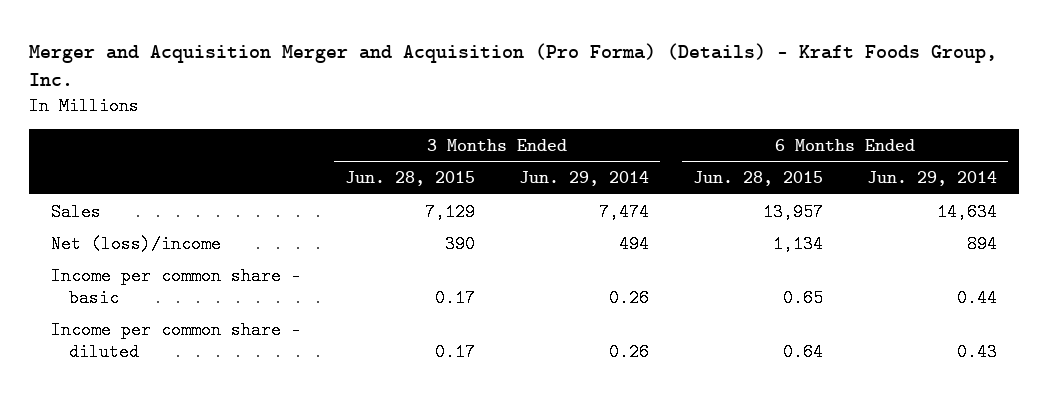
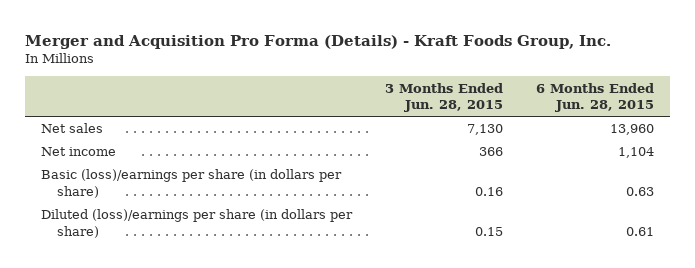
[29,42,998,87] Merger and Acquisition Merger and Acquisition (Pro Forma) (Details) - Kraft Foods Group, Inc. -> [25,34,612,49] Merger and Acquisition Pro Forma (Details) - Kraft Foods Group, Inc.
[518,171,649,187] Jun. 29, 2014 -> none
[866,171,997,187] Jun. 29, 2014 -> none
[51,202,102,221] Sales -> [41,123,104,134] Net sales
[425,202,476,221] 7,129 -> [467,124,504,136] 7,130
[762,202,823,221] 13,957 -> [609,124,654,136] 13,960
[51,234,222,253] Net (loss)/income -> [41,147,117,157] Net income
[445,234,476,253] 390 -> [479,147,504,157] 366
[772,234,823,253] 1,134 -> [617,147,654,159] 1,104
[51,266,302,307] Income per common share - basic -> [41,169,343,198] Basic (loss)/earnings per share (in dollars per share)
[435,288,476,307] 0.17 -> [475,186,504,196] 0.16
[782,288,823,307] 0.65 -> [625,186,654,196] 0.63
[51,320,302,361] Income per common share - diluted -> [41,209,354,238] Diluted (loss)/earnings per share (in dollars per share)
[435,342,476,361] 0.17 -> [475,226,504,236] 0.15
[782,342,823,361] 0.64 -> [625,226,654,236] 0.61

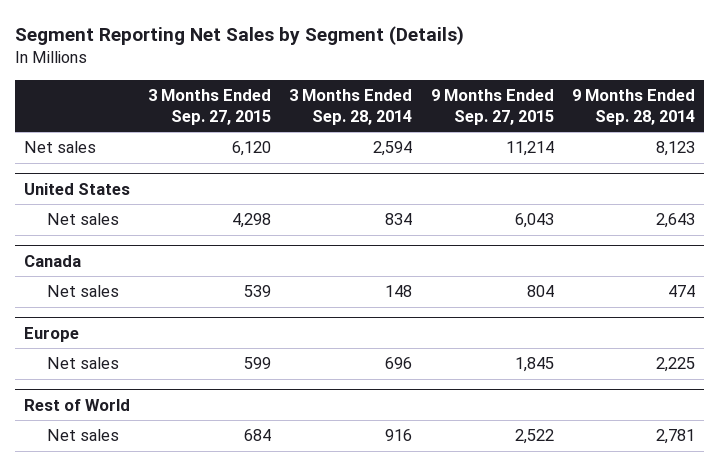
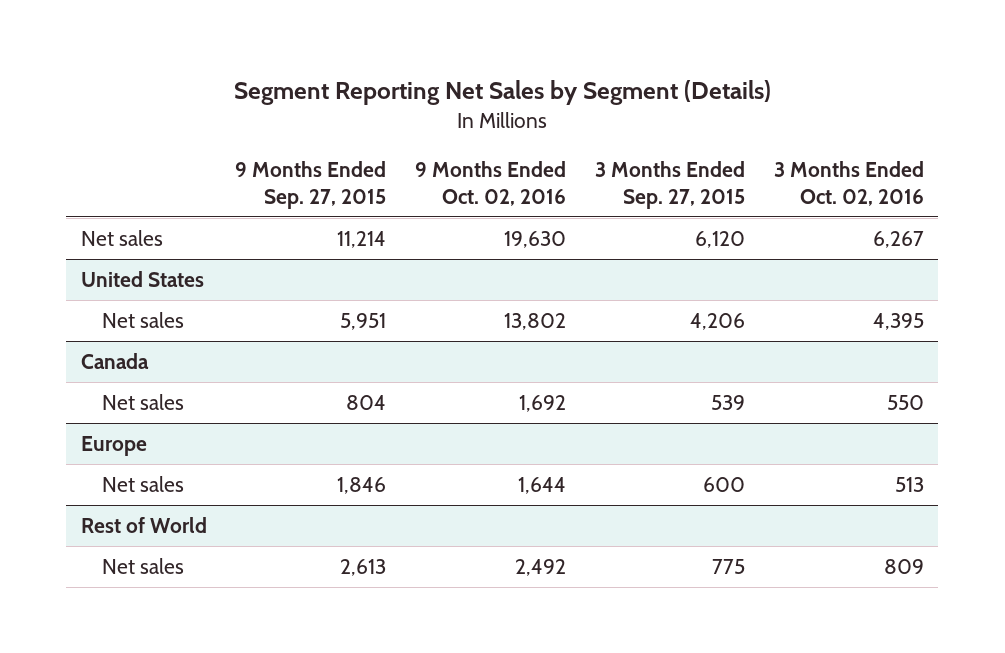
[289,88,413,125] 3 Months Ended Sep. 28, 2014 -> none
[571,88,695,125] 9 Months Ended Sep. 28, 2014 -> none
none -> [415,160,567,206] 9 Months Ended Oct. 02, 2016
none -> [773,160,924,206] 3 Months Ended Oct. 02, 2016
[232,213,272,229] 4,298 -> [690,312,746,330] 4,206
[514,213,554,229] 6,043 -> [340,312,387,330] 5,951
[244,357,272,370] 599 -> [703,476,746,492] 600
[514,357,554,373] 1,845 -> [337,476,387,494] 1,846
[244,429,272,442] 684 -> [712,558,746,574] 775
[514,429,554,445] 2,522 -> [340,558,387,576] 2,613

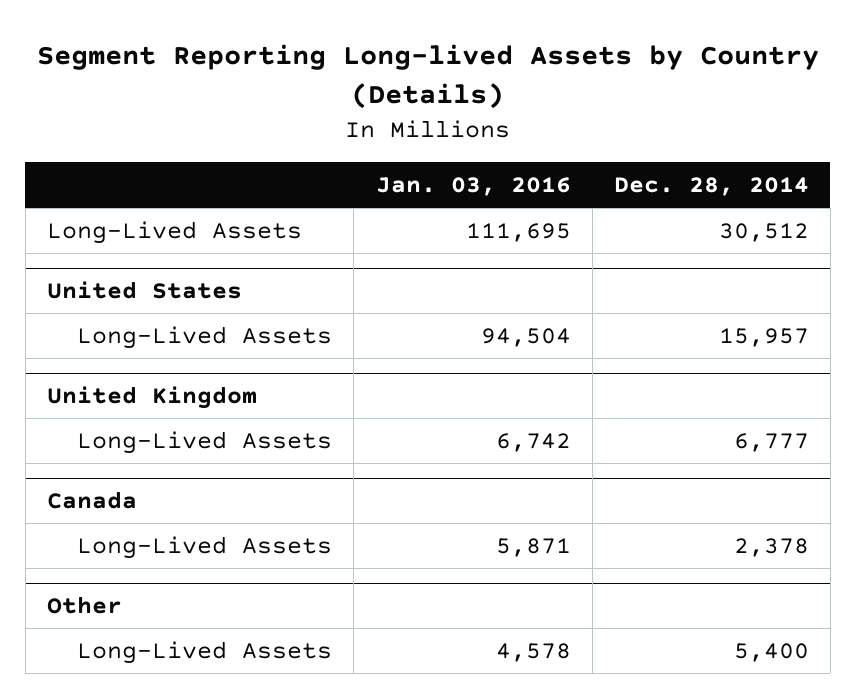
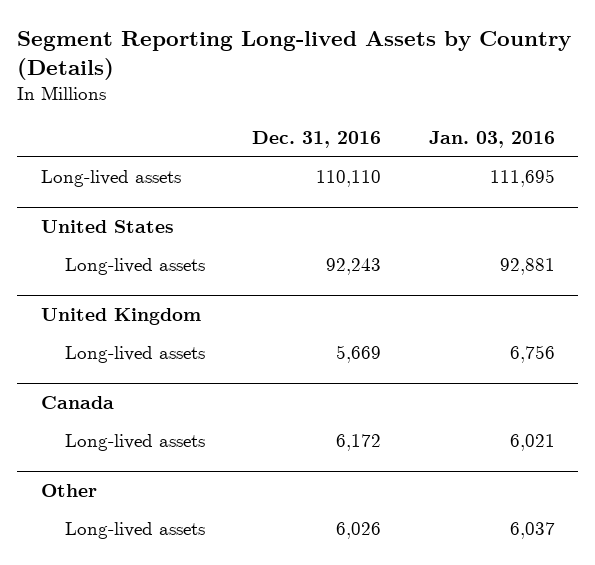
[613,177,809,197] Dec. 28, 2014 -> none
none -> [252,131,382,149] Dec. 31, 2016
[46,220,302,244] Long-Lived Assets -> [40,170,181,188] Long-lived assets
[77,325,333,349] Long-Lived Assets -> [65,258,206,276] Long-lived assets
[480,327,571,347] 94,504 -> [499,258,555,276] 92,881
[77,430,333,454] Long-Lived Assets -> [65,346,206,364] Long-lived assets
[495,432,571,452] 6,742 -> [509,345,555,364] 6,756
[77,535,333,559] Long-Lived Assets -> [65,434,206,452] Long-lived assets
[495,537,571,557] 5,871 -> [509,434,555,452] 6,021
[77,640,333,664] Long-Lived Assets -> [65,522,206,540] Long-lived assets
[495,642,571,662] 4,578 -> [509,522,555,540] 6,037

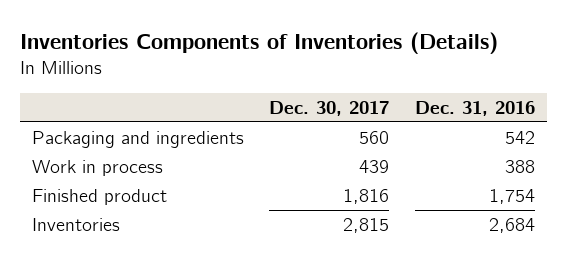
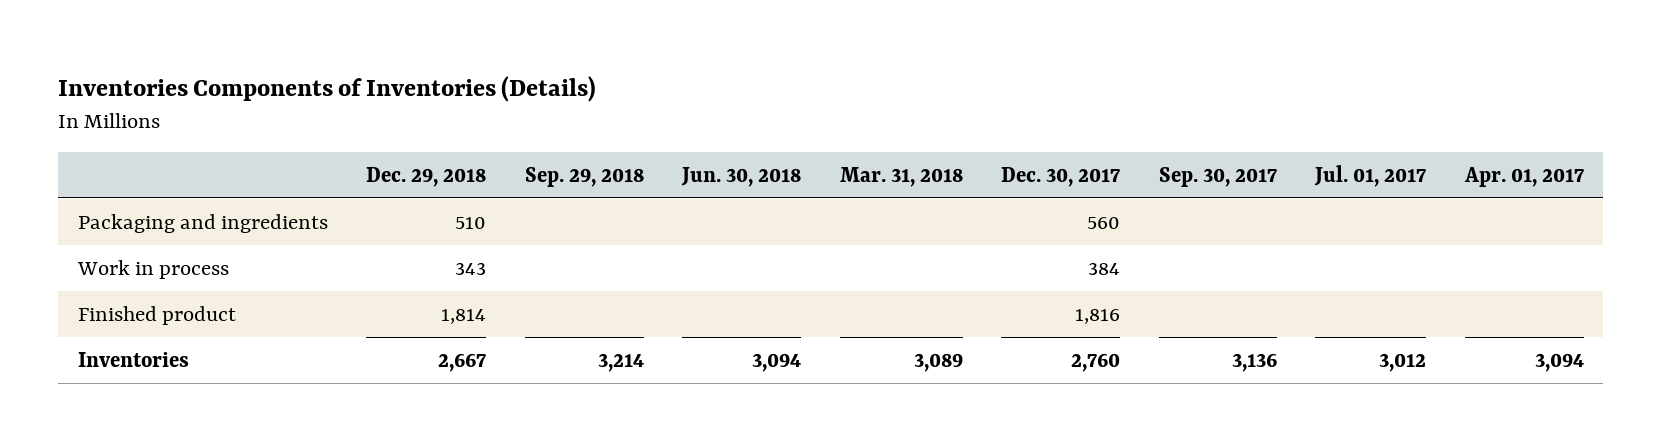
[414,100,535,116] Dec. 31, 2016 -> none
none -> [366,166,487,187] Dec. 29, 2018
none -> [524,166,644,187] Sep. 29, 2018
none -> [681,166,802,187] Jun. 30, 2018
none -> [839,166,963,187] Mar. 31, 2018
none -> [1158,166,1277,187] Sep. 30, 2017
none -> [1314,164,1427,187] Jul. 01, 2017
none -> [1464,166,1585,187] Apr. 01, 2017
[359,159,390,173] 439 -> [1088,261,1121,275] 384
[343,217,390,233] 2,815 -> [1071,352,1121,372] 2,760

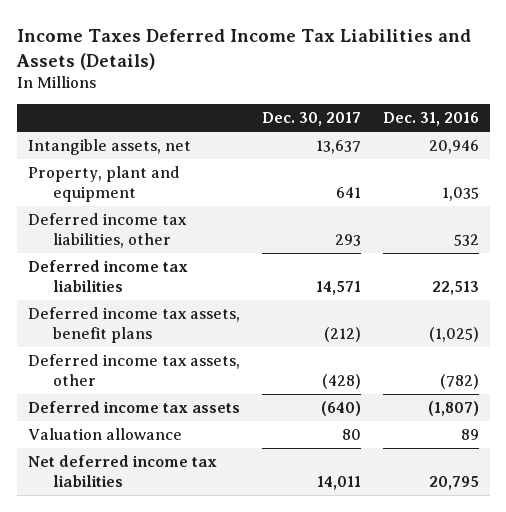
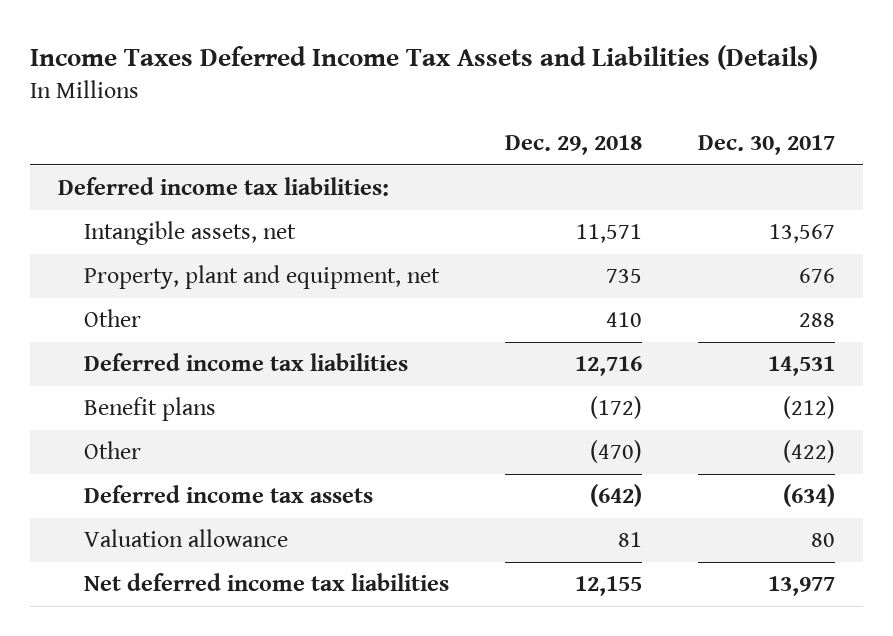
[15,28,471,70] Income Taxes Deferred Income Tax Liabilities and Assets (Details) -> [30,45,819,71] Income Taxes Deferred Income Tax Assets and Liabilities (Details)
[382,112,479,127] Dec. 31, 2016 -> none
none -> [504,135,642,156] Dec. 29, 2018
none -> [58,177,390,197] Deferred income tax liabilities:
[315,140,361,155] 13,637 -> [768,224,835,244] 13,567
[27,166,180,202] Property, plant and equipment -> [84,265,441,290] Property, plant and equipment, net
[335,186,361,198] 641 -> [798,268,835,284] 676
[27,213,187,248] Deferred income tax liabilities, other -> [84,309,142,328] Other
[334,233,361,246] 293 -> [798,313,835,328] 288
[315,280,361,295] 14,571 -> [767,356,835,377] 14,531
[27,307,240,343] Deferred income tax assets, benefit plans -> [84,397,217,422] Benefit plans
[27,354,240,386] Deferred income tax assets, other -> [84,441,142,460] Other
[321,373,361,389] (428) -> [782,440,835,464] (422)
[320,401,361,417] (640) -> [782,484,835,508] (634)
[316,475,361,490] 14,011 -> [767,576,835,597] 13,977

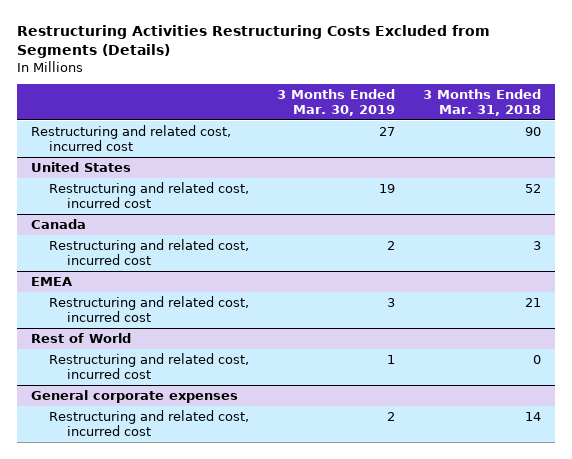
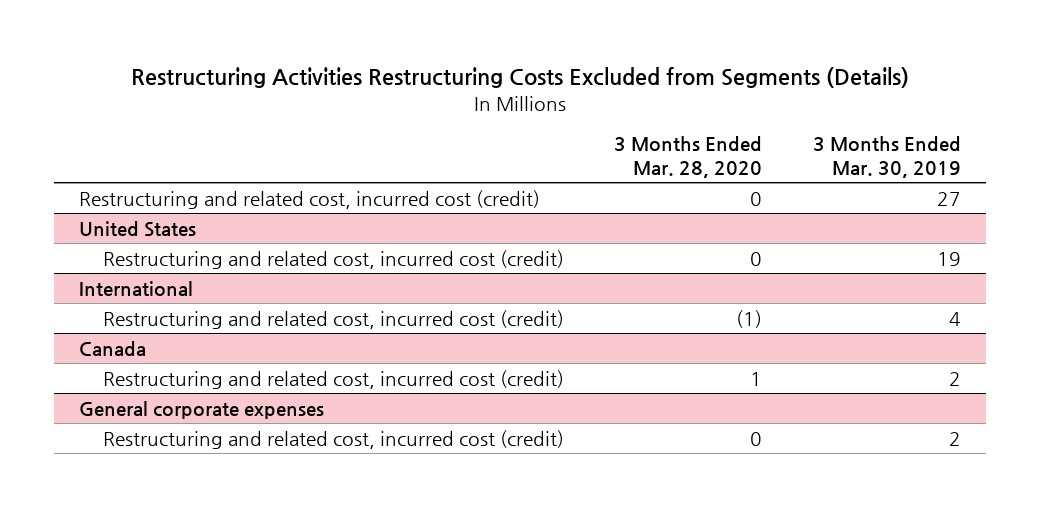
[423,88,542,117] 3 Months Ended Mar. 31, 2018 -> none
none -> [614,136,763,179] 3 Months Ended Mar. 28, 2020
[31,124,232,151] Restructuring and related cost, incurred cost -> [79,189,541,209] Restructuring and related cost, incurred cost (credit)
[49,181,250,208] Restructuring and related cost, incurred cost -> [102,249,564,269] Restructuring and related cost, incurred cost (credit)
none -> [79,280,194,296] International
none -> [102,309,564,329] Restructuring and related cost, incurred cost (credit)
[31,276,73,286] EMEA -> none
[49,295,250,322] Restructuring and related cost, incurred cost -> none
[31,332,132,343] Rest of World -> none
[49,352,250,379] Restructuring and related cost, incurred cost -> none
[49,238,250,265] Restructuring and related cost, incurred cost -> [102,369,564,389] Restructuring and related cost, incurred cost (credit)
[49,409,250,436] Restructuring and related cost, incurred cost -> [102,429,564,449] Restructuring and related cost, incurred cost (credit)

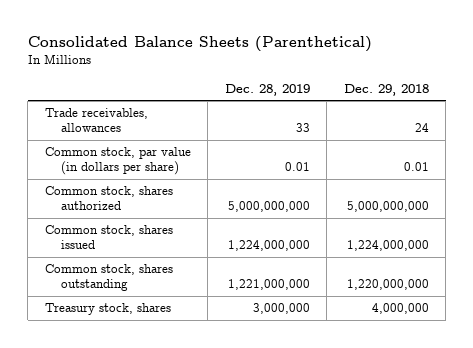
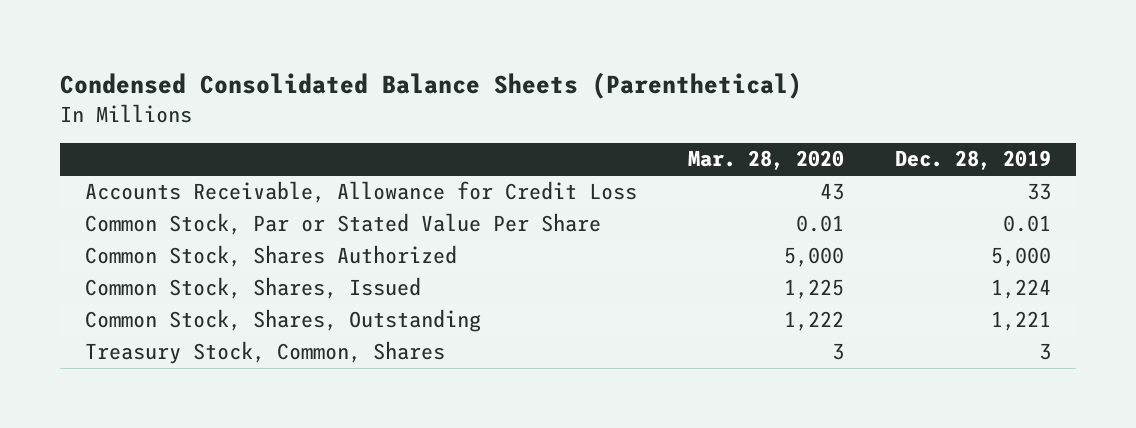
[27,35,372,52] Consolidated Balance Sheets (Parenthetical) -> [60,72,803,100] Condensed Consolidated Balance Sheets (Parenthetical)
[343,83,429,96] Dec. 29, 2018 -> none
none -> [688,150,845,171] Mar. 28, 2020
[44,108,148,132] Trade receivables, allowances -> [85,181,638,204] Accounts Receivable, Allowance for Credit Loss
[44,147,191,175] Common stock, par value (in dollars per share) -> [85,213,602,236] Common Stock, Par or Stated Value Per Share
[44,186,173,210] Common stock, shares authorized -> [85,245,458,268] Common Stock, Shares Authorized
[227,200,310,212] 5,000,000,000 -> [990,247,1051,268] 5,000
[44,225,173,249] Common stock, shares issued -> [85,277,422,300] Common Stock, Shares, Issued
[227,239,310,251] 1,224,000,000 -> [990,279,1051,300] 1,224
[44,264,173,291] Common stock, shares outstanding -> [85,309,482,333] Common Stock, Shares, Outstanding
[227,278,310,290] 1,221,000,000 -> [990,311,1051,332] 1,221
[44,303,171,316] Treasury stock, shares -> [85,341,446,365] Treasury Stock, Common, Shares
[252,303,310,315] 3,000,000 -> [1038,343,1051,361] 3

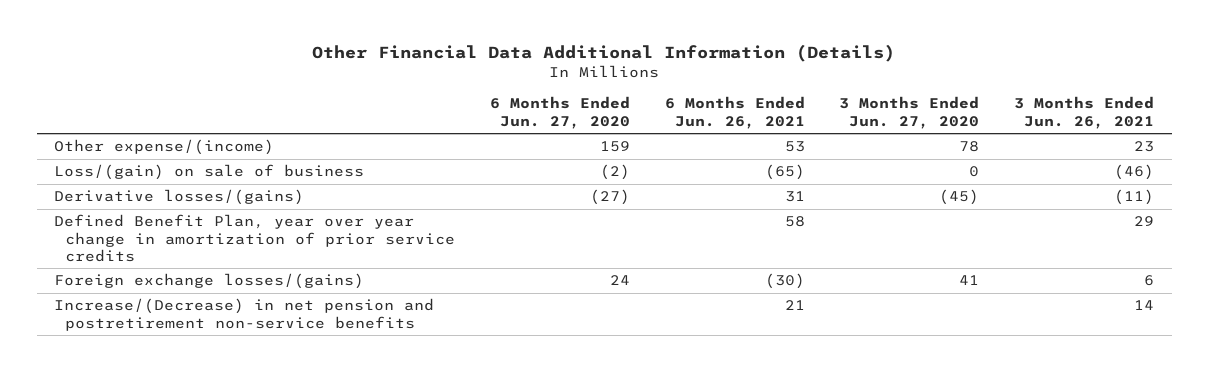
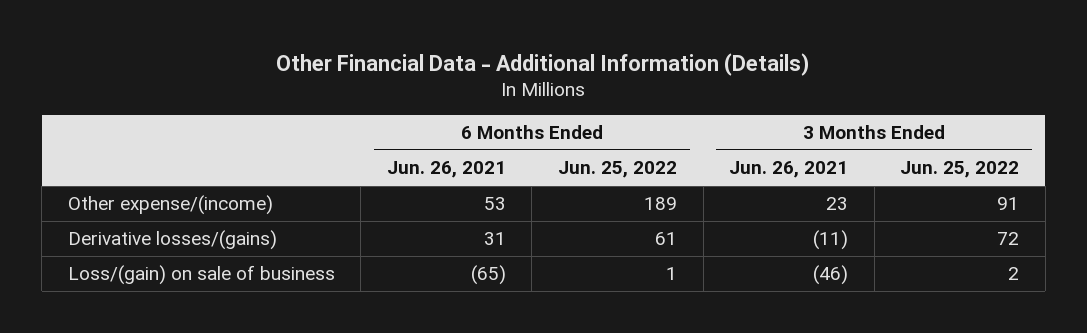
[312,44,896,63] Other Financial Data Additional Information (Details) -> [276,52,810,76] Other Financial Data - Additional Information (Details)
[489,96,630,129] 6 Months Ended Jun. 27, 2020 -> none
[839,96,980,129] 3 Months Ended Jun. 27, 2020 -> none
none -> [557,161,677,179] Jun. 25, 2022
none -> [900,161,1020,179] Jun. 25, 2022
[54,214,455,262] Defined Benefit Plan, year over year change in amortization of prior service credits -> none
[54,273,365,290] Foreign exchange losses/(gains) -> none
[54,298,435,331] Increase/(Decrease) in net pension and postretirement non-service benefits -> none
[54,164,365,181] Loss/(gain) on sale of business -> [67,265,335,286] Loss/(gain) on sale of business

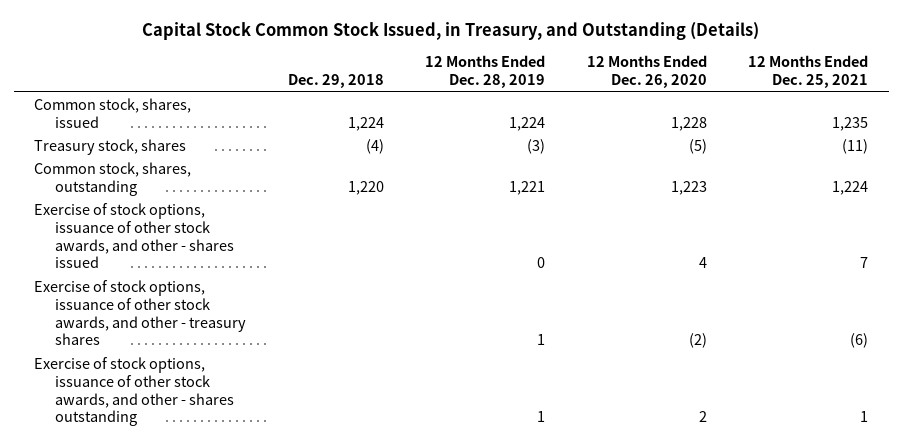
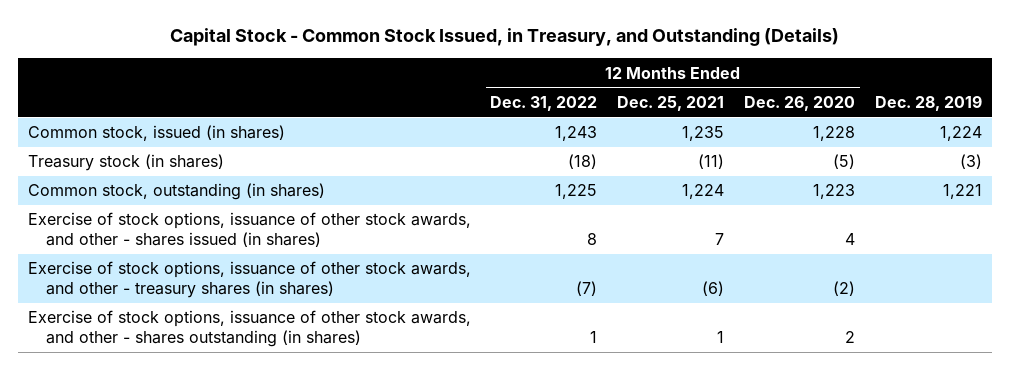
[142,21,760,40] Capital Stock Common Stock Issued, in Treasury, and Outstanding (Details) -> [169,28,839,47] Capital Stock - Common Stock Issued, in Treasury, and Outstanding (Details)
[287,74,384,89] Dec. 29, 2018 -> none
[425,55,546,89] 12 Months Ended Dec. 28, 2019 -> none
none -> [490,95,598,111] Dec. 31, 2022
none -> [874,94,982,111] Dec. 28, 2019
[34,97,192,128] Common stock, shares, issued -> [27,125,285,142] Common stock, issued (in shares)
[34,138,187,155] Treasury stock, shares -> [27,154,224,172] Treasury stock (in shares)
[34,161,192,196] Common stock, shares, outstanding -> [27,183,325,201] Common stock, outstanding (in shares)
[34,202,235,269] Exercise of stock options, issuance of other stock awards, and other - shares issued -> [27,212,471,247] Exercise of stock options, issuance of other stock awards, and other - shares issued (in shares)
[34,279,247,346] Exercise of stock options, issuance of other stock awards, and other - treasury shares -> [27,261,471,298] Exercise of stock options, issuance of other stock awards, and other - treasury shares (in shares)
[34,356,235,427] Exercise of stock options, issuance of other stock awards, and other - shares outstanding -> [27,310,471,347] Exercise of stock options, issuance of other stock awards, and other - shares outstanding (in shares)

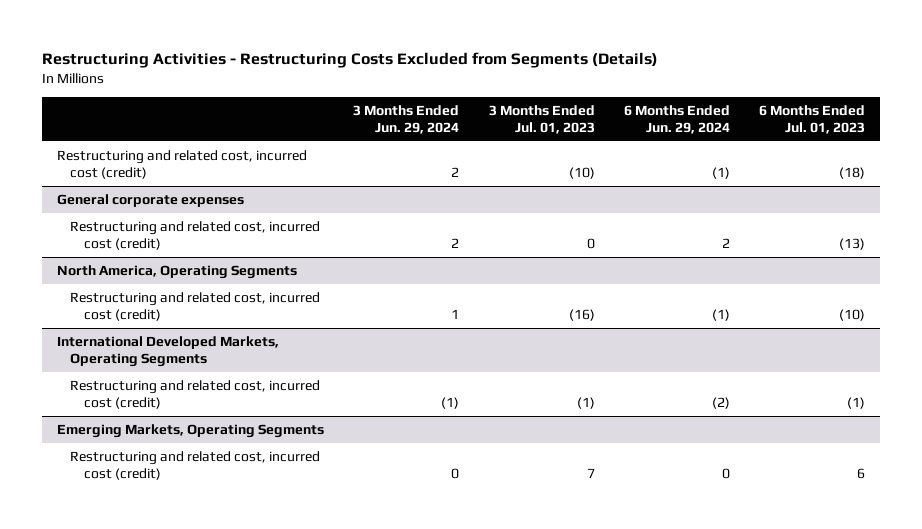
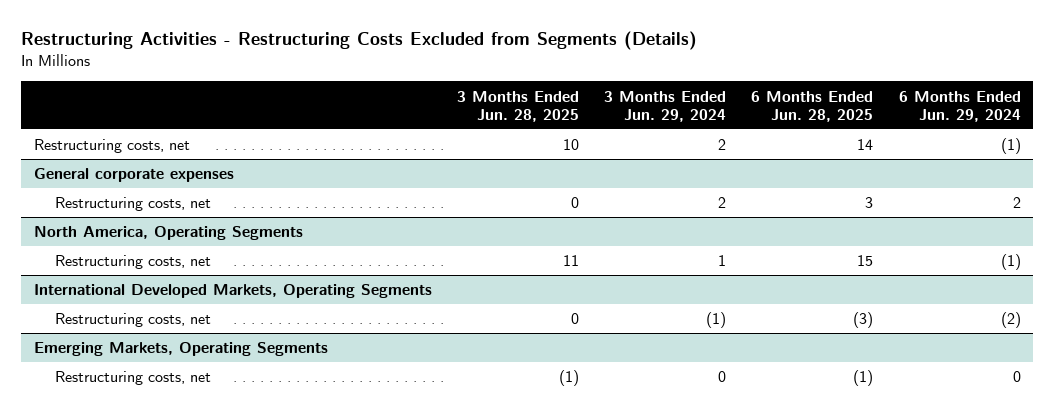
[488,105,595,134] 3 Months Ended Jul. 01, 2023 -> none
[759,105,866,134] 6 Months Ended Jul. 01, 2023 -> none
none -> [456,90,579,122] 3 Months Ended Jun. 28, 2025
none -> [751,90,874,122] 6 Months Ended Jun. 28, 2025
[56,150,307,179] Restructuring and related cost, incurred cost (credit) -> none
none -> [33,139,190,154] Restructuring costs, net
[70,221,321,250] Restructuring and related cost, incurred cost (credit) -> none
none -> [55,197,212,212] Restructuring costs, net
[70,292,321,321] Restructuring and related cost, incurred cost (credit) -> none
none -> [55,255,212,270] Restructuring costs, net
[70,380,321,409] Restructuring and related cost, incurred cost (credit) -> none
none -> [55,313,212,328] Restructuring costs, net
[70,451,321,480] Restructuring and related cost, incurred cost (credit) -> none
none -> [55,371,212,386] Restructuring costs, net

